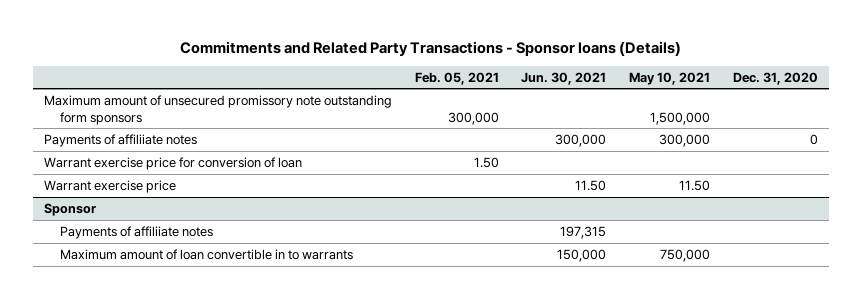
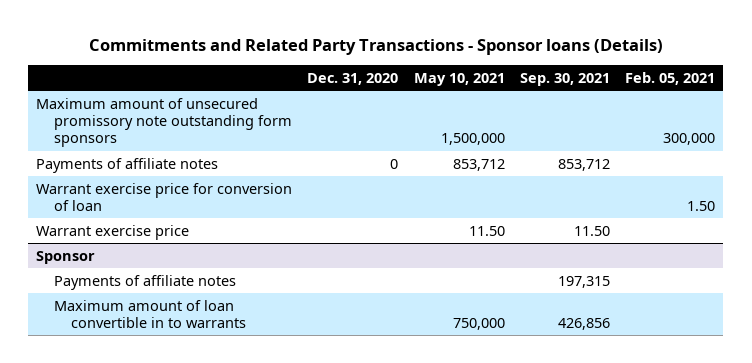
[521,71,607,85] Jun. 30, 2021 -> none
none -> [520,72,611,86] Sep. 30, 2021
[43,134,197,148] Payments of affiliiate notes -> [36,157,219,173] Payments of affiliate notes
[658,134,710,148] 300,000 -> [452,158,505,171] 853,712
[60,226,214,240] Payments of affiliiate notes -> [53,274,236,290] Payments of affiliate notes

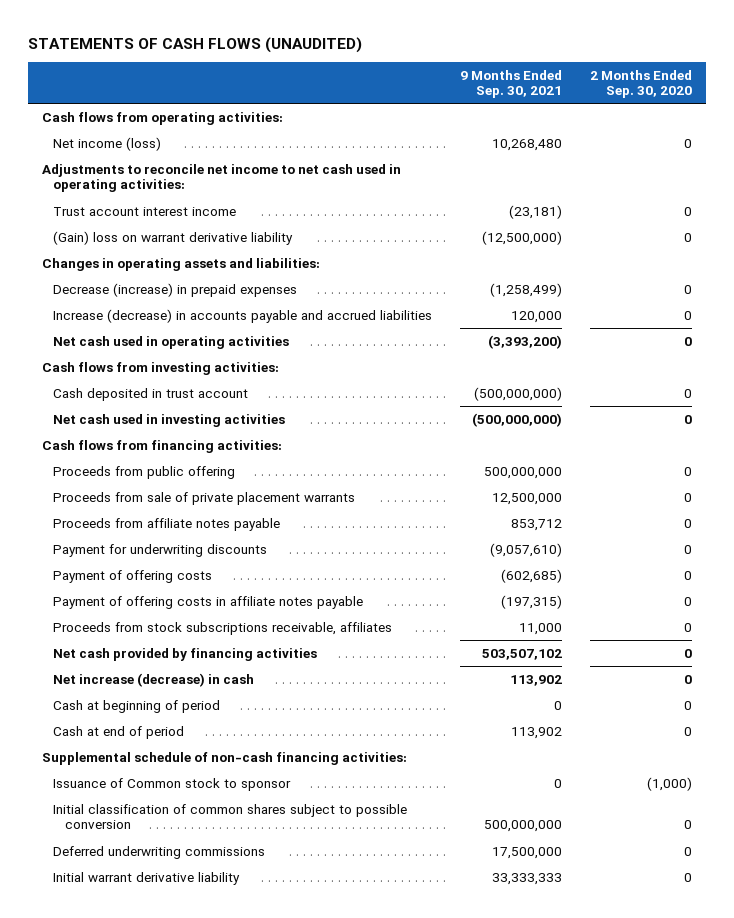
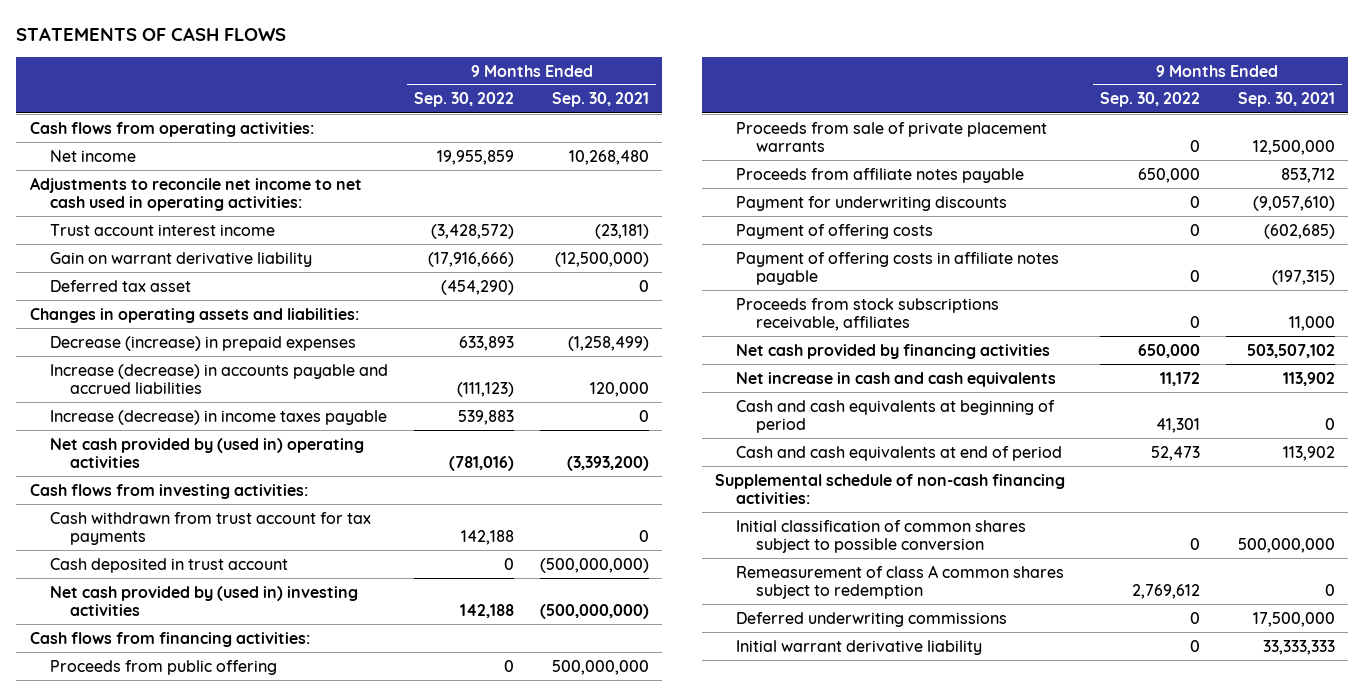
[27,36,362,53] STATEMENTS OF CASH FLOWS (UNAUDITED) -> [16,27,287,42] STATEMENTS OF CASH FLOWS
[589,69,692,99] 2 Months Ended Sep. 30, 2020 -> none
none -> [413,92,514,108] Sep. 30, 2022
[53,136,162,151] Net income (loss) -> [49,149,136,162] Net income
[53,230,294,245] (Gain) loss on warrant derivative liability -> [49,251,312,267] Gain on warrant derivative liability
none -> [49,279,191,292] Deferred tax asset
none -> [49,409,387,425] Increase (decrease) in income taxes payable
[53,335,290,349] Net cash used in operating activities -> [49,437,364,469] Net cash provided by (used in) operating activities
none -> [49,511,371,546] Cash withdrawn from trust account for tax payments
[53,413,286,427] Net cash used in investing activities -> [49,585,358,617] Net cash provided by (used in) investing activities
[53,672,255,687] Net increase (decrease) in cash -> [735,371,1056,387] Net increase in cash and cash equivalents
[53,699,221,713] Cash at beginning of period -> [735,399,1055,434] Cash and cash equivalents at beginning of period
[53,725,185,739] Cash at end of period -> [735,445,1062,461] Cash and cash equivalents at end of period
[53,777,292,791] Issuance of Common stock to sponsor -> none
none -> [735,564,1064,600] Remeasurement of class A common shares subject to redemption

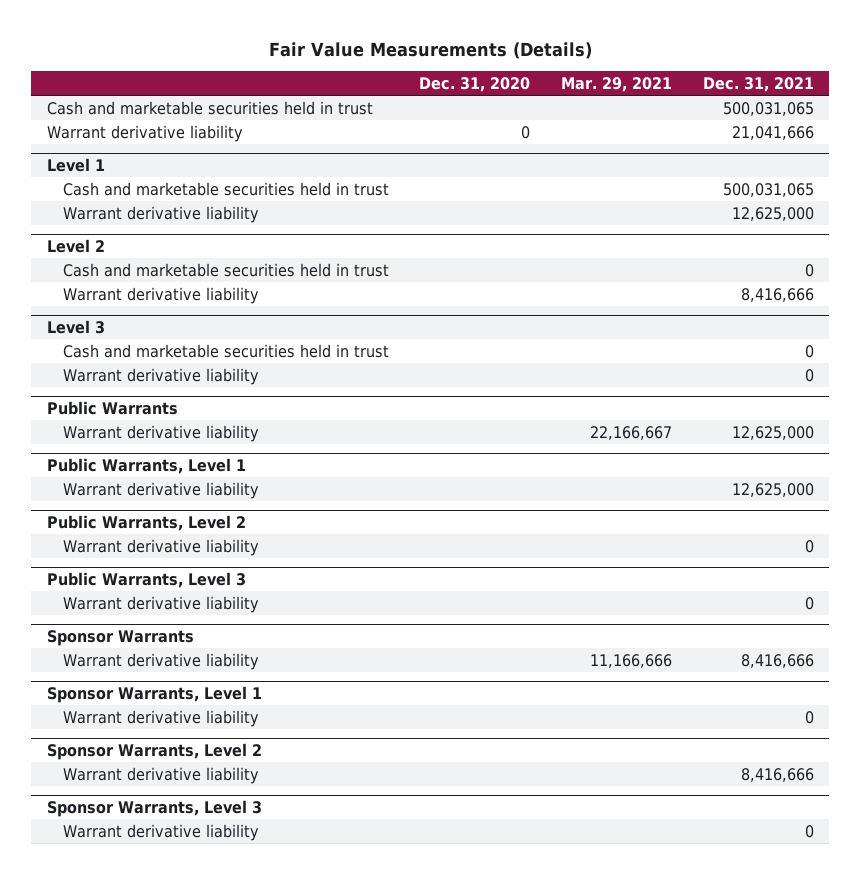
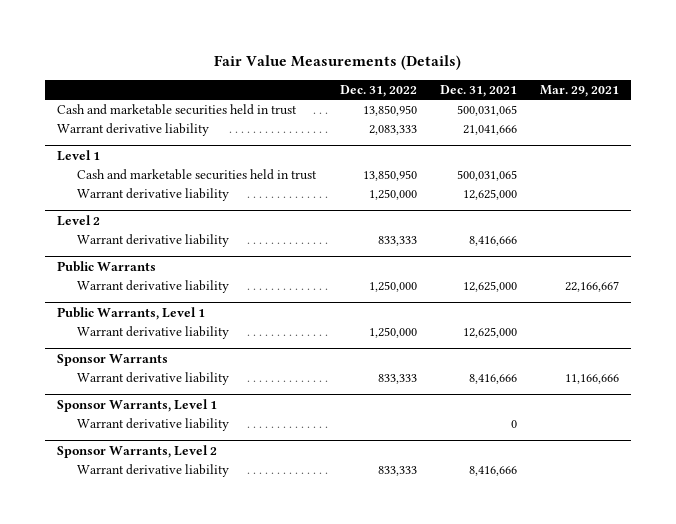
[419,77,531,93] Dec. 31, 2020 -> none
none -> [339,84,417,97] Dec. 31, 2022
[62,262,389,277] Cash and marketable securities held in trust -> none
[46,319,105,334] Level 3 -> none
[62,343,389,358] Cash and marketable securities held in trust -> none
[62,367,259,385] Warrant derivative liability -> none
[46,514,246,531] Public Warrants, Level 2 -> none
[62,538,259,556] Warrant derivative liability -> none
[46,571,246,588] Public Warrants, Level 3 -> none
[62,595,259,613] Warrant derivative liability -> none
[46,799,262,817] Sponsor Warrants, Level 3 -> none
[62,823,259,841] Warrant derivative liability -> none

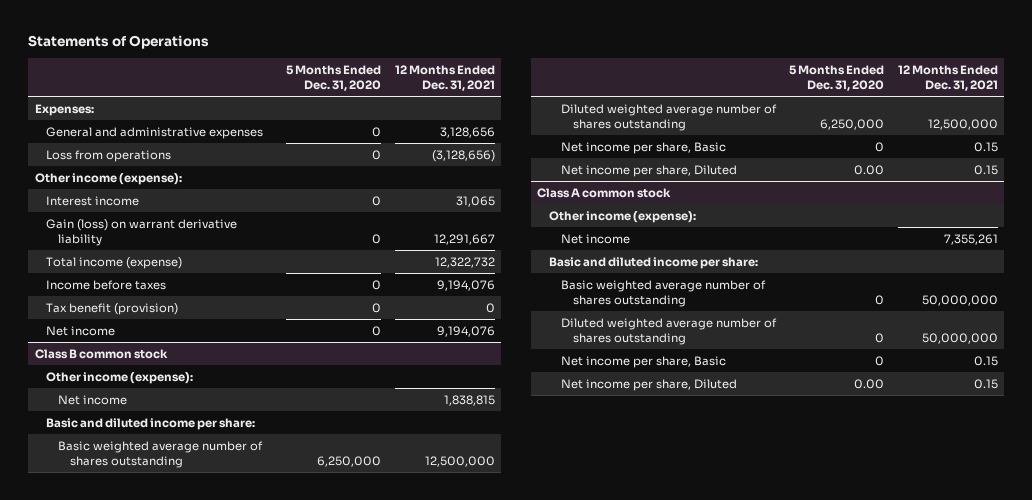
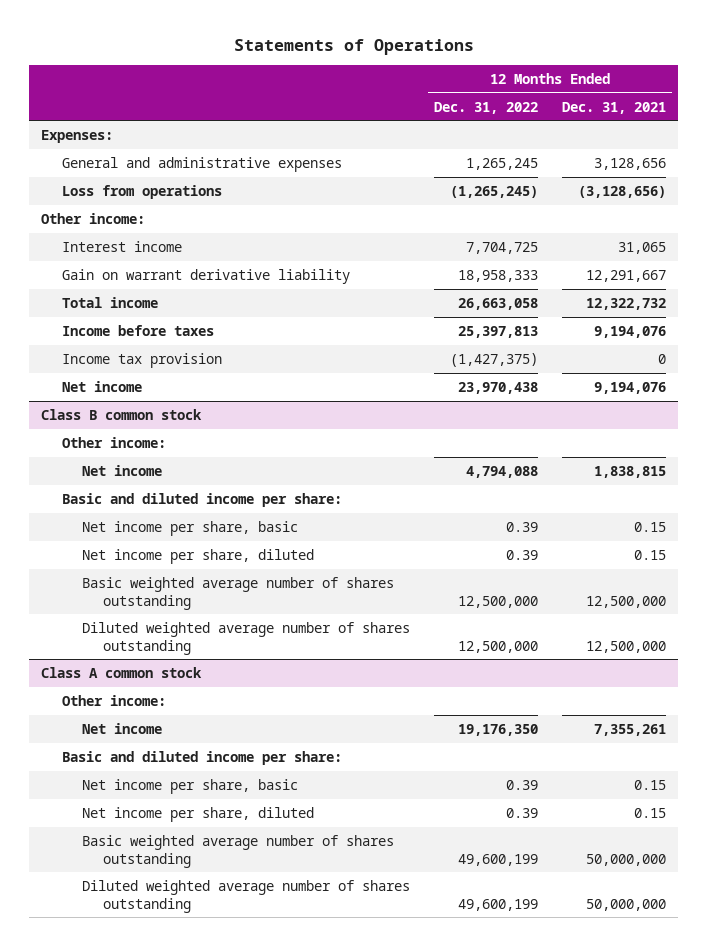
[286,64,382,91] 5 Months Ended Dec. 31, 2020 -> none
none -> [434,101,539,114] Dec. 31, 2022
[34,172,182,185] Other income (expense): -> [40,212,145,224] Other income:
[46,218,238,247] Gain (loss) on warrant derivative liability -> [61,268,350,284] Gain on warrant derivative liability
[46,256,183,269] Total income (expense) -> [61,296,158,308] Total income
[46,302,179,315] Tax benefit (provision) -> [61,352,222,368] Income tax provision
[46,371,194,384] Other income (expense): -> [61,436,166,448] Other income:
none -> [82,520,299,536] Net income per share, basic
none -> [82,548,315,564] Net income per share, diluted
[560,141,726,154] Net income per share, Basic -> none
[560,164,737,177] Net income per share, Diluted -> none
[549,210,697,223] Other income (expense): -> [61,694,166,706] Other income:
none -> [82,778,299,794] Net income per share, basic
none -> [82,806,315,822] Net income per share, diluted
[560,355,726,368] Net income per share, Basic -> none
[560,378,737,391] Net income per share, Diluted -> none

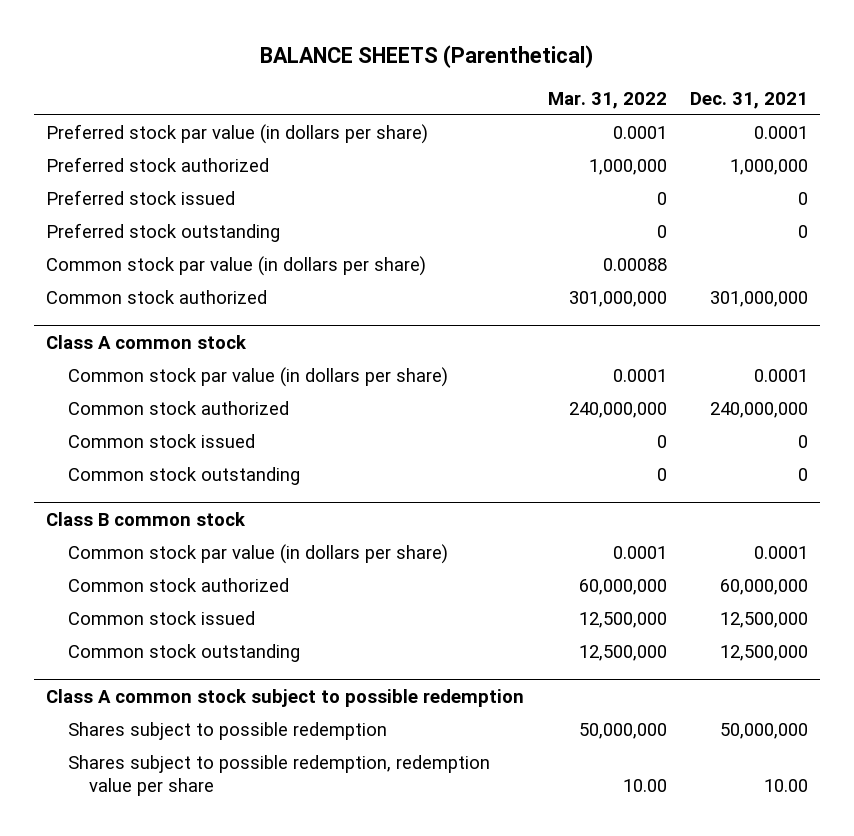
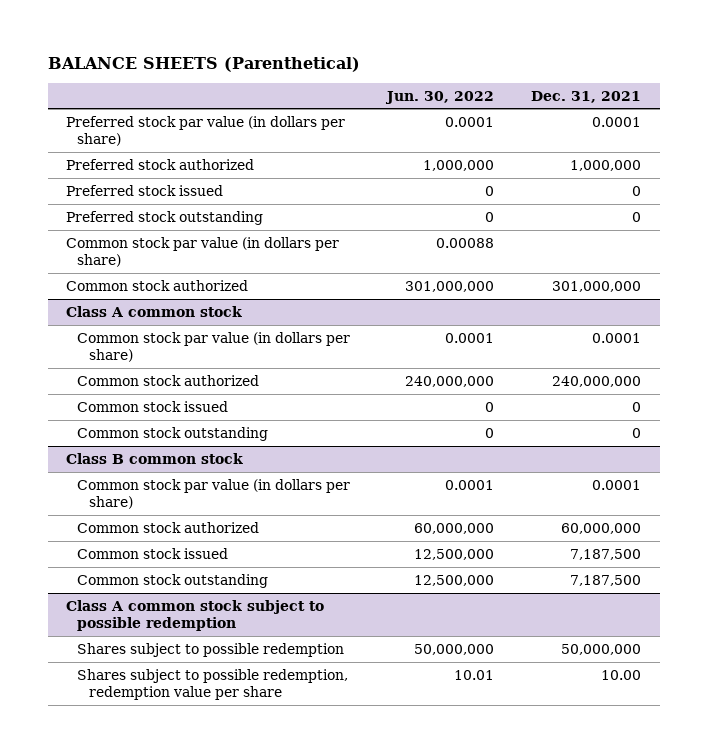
[547,91,667,109] Mar. 31, 2022 -> none
none -> [385,90,495,104] Jun. 30, 2022
[720,612,809,629] 12,500,000 -> [570,548,642,560] 7,187,500
[720,645,809,662] 12,500,000 -> [570,574,642,586] 7,187,500

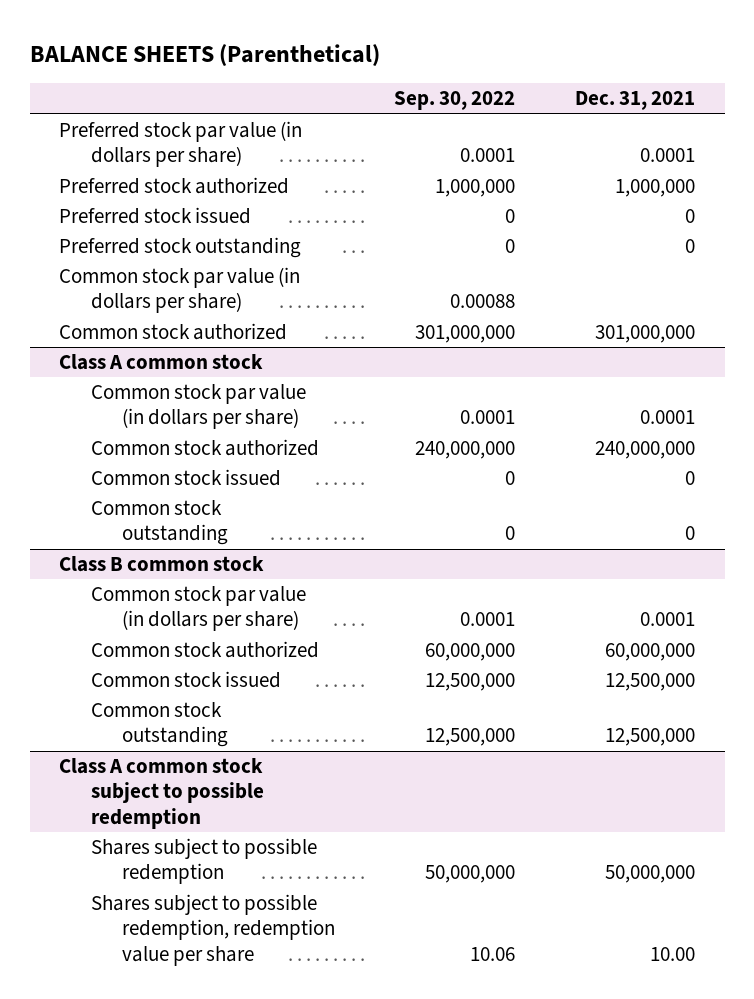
[385,90,495,104] Jun. 30, 2022 -> none
none -> [394,91,516,111] Sep. 30, 2022
[570,548,642,560] 7,187,500 -> [604,673,695,692] 12,500,000
[570,574,642,586] 7,187,500 -> [604,728,695,747] 12,500,000

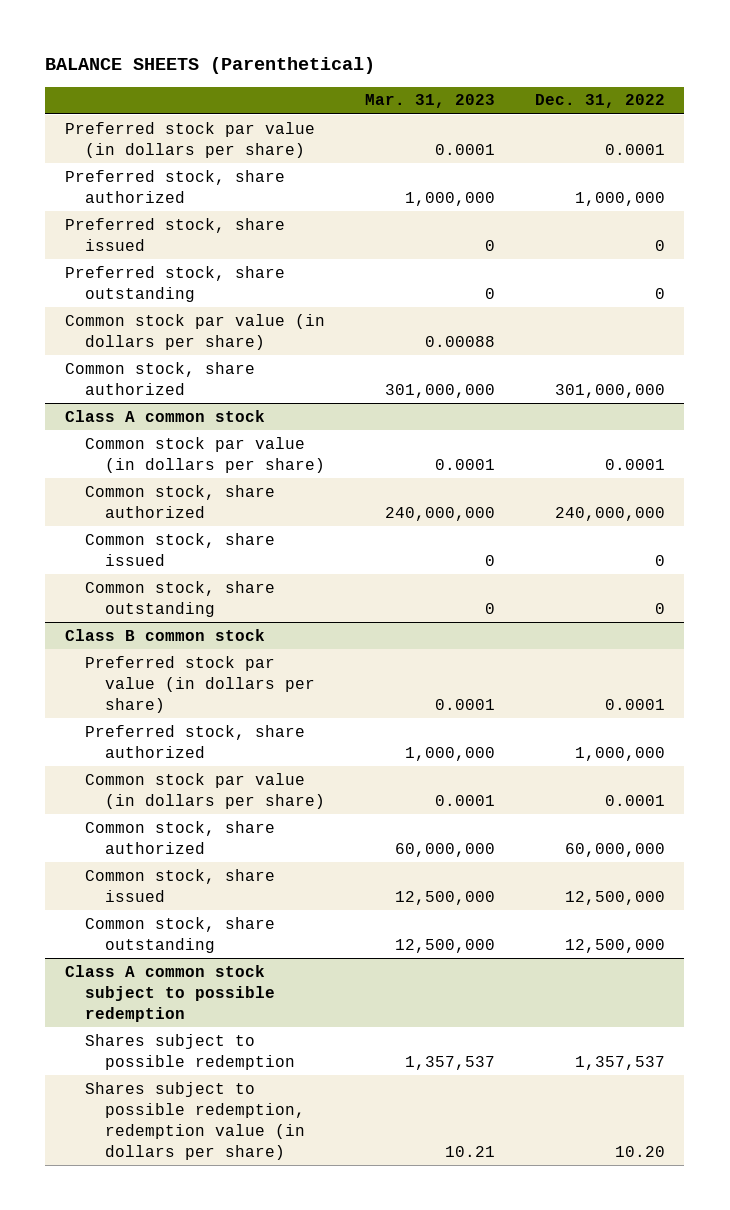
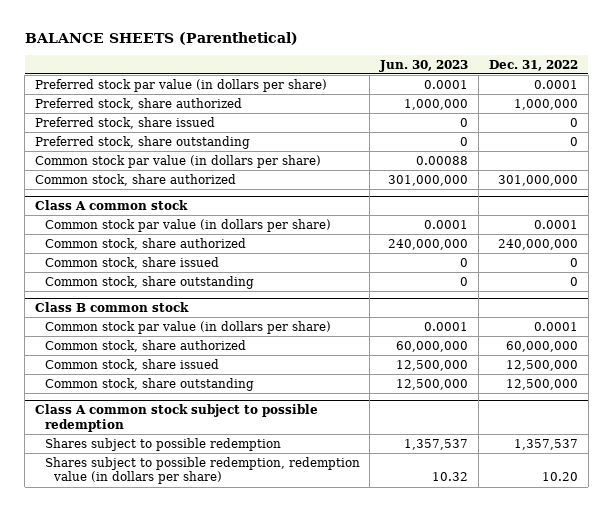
[364,94,495,109] Mar. 31, 2023 -> none
none -> [379,59,469,72] Jun. 30, 2023
[85,655,315,713] Preferred stock par value (in dollars per share) -> none
[85,724,306,758] Preferred stock, share authorized -> none

